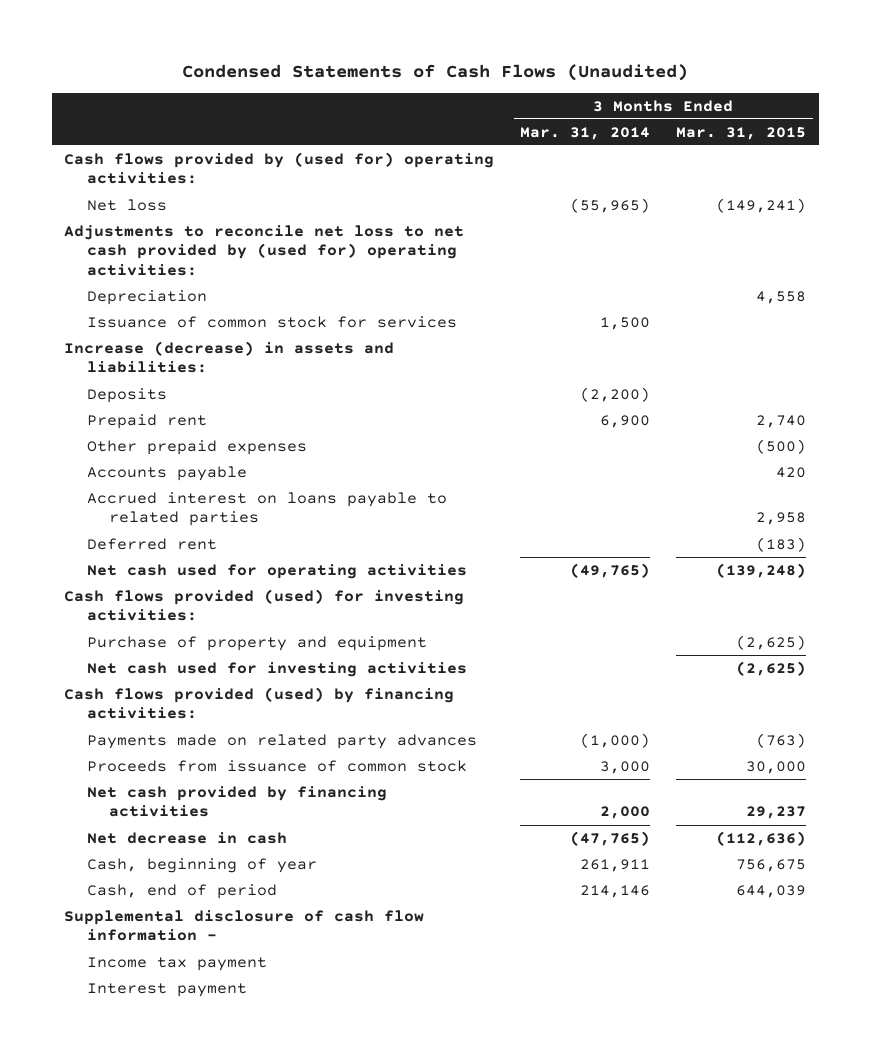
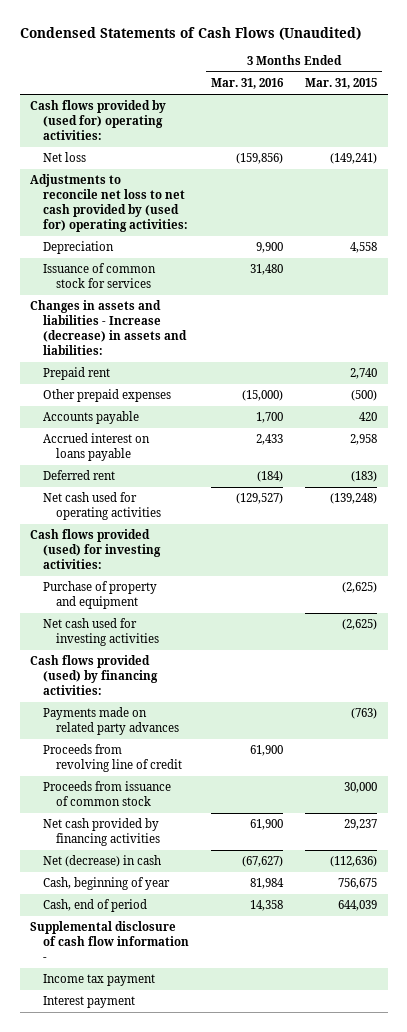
[520,126,651,140] Mar. 31, 2014 -> none
none -> [211,78,285,90] Mar. 31, 2016
[86,387,167,403] Deposits -> none
[64,340,395,374] Increase (decrease) in assets and liabilities: -> [30,300,188,355] Changes in assets and liabilities - Increase (decrease) in assets and liabilities:
[86,491,447,527] Accrued interest on loans payable to related parties -> [43,433,151,462] Accrued interest on loans payable
none -> [43,744,183,773] Proceeds from revolving line of credit
[86,831,287,844] Net decrease in cash -> [43,855,162,868] Net (decrease) in cash

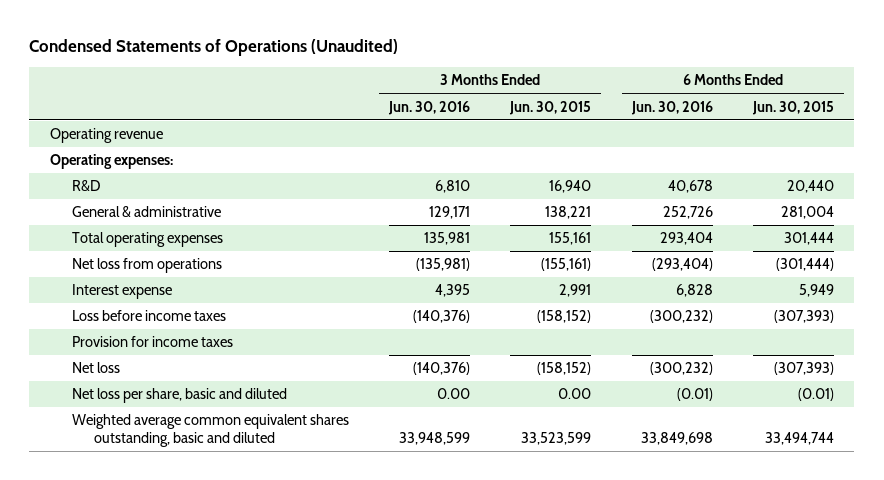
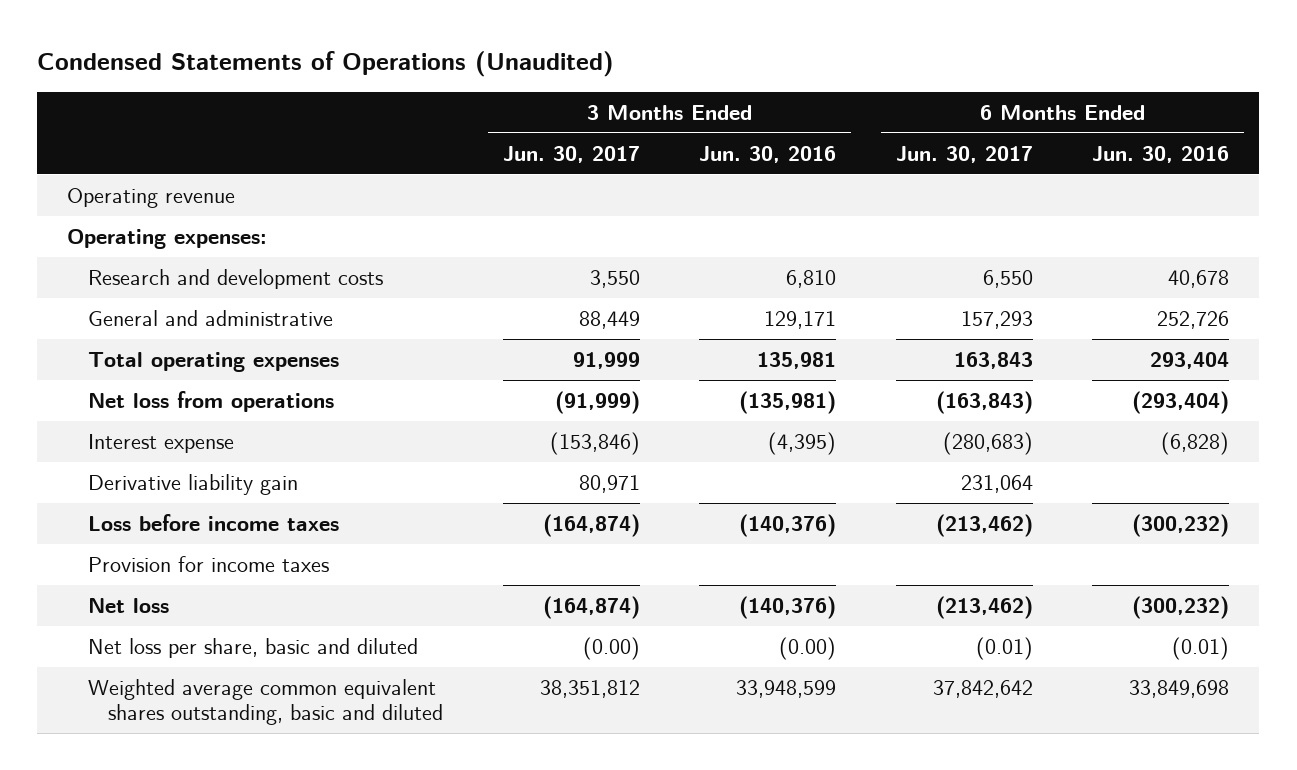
[509,100,592,115] Jun. 30, 2015 -> none
[751,100,834,115] Jun. 30, 2015 -> none
none -> [502,145,640,163] Jun. 30, 2017
none -> [895,145,1033,163] Jun. 30, 2017
[71,180,101,192] R&D -> [87,268,383,289] Research and development costs
[71,206,221,218] General & administrative -> [87,309,333,326] General and administrative
[435,284,471,298] 4,395 -> [768,431,837,455] (4,395)
[675,284,713,298] 6,828 -> [1161,431,1230,455] (6,828)
none -> [87,473,298,495] Derivative liability gain
[437,388,471,400] 0.00 -> [779,636,837,660] (0.00)

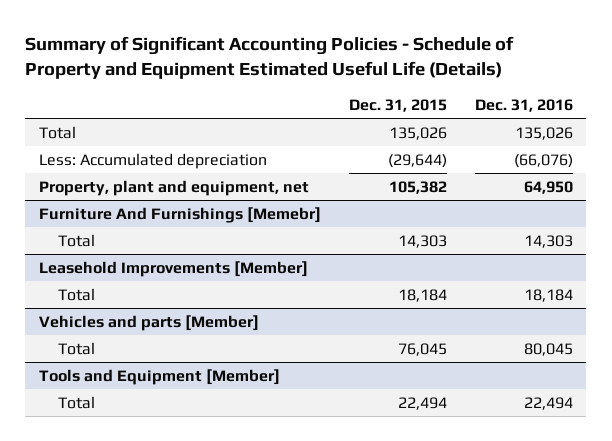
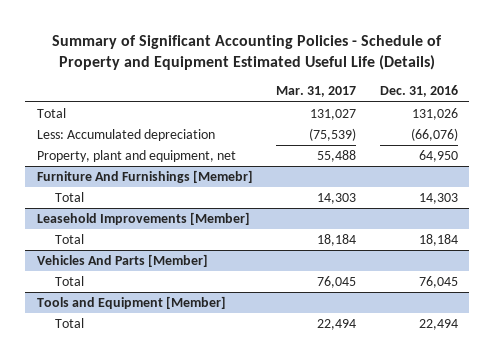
[348,98,447,112] Dec. 31, 2015 -> none
none -> [276,86,357,98] Mar. 31, 2017
[514,126,573,140] 135,026 -> [411,107,458,120] 131,026
[38,314,259,331] Vehicles and parts [Member] -> [37,253,209,267] Vehicles And Parts [Member]
[523,342,573,356] 80,045 -> [418,275,458,288] 76,045

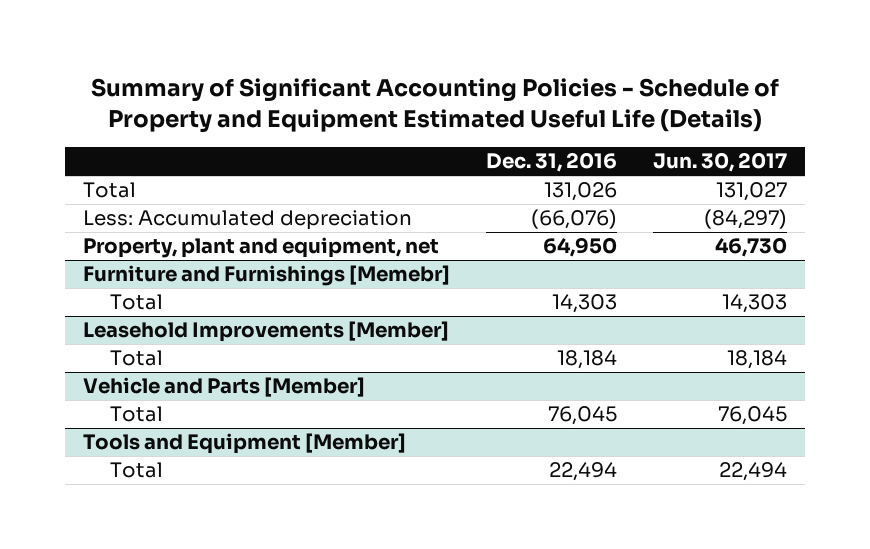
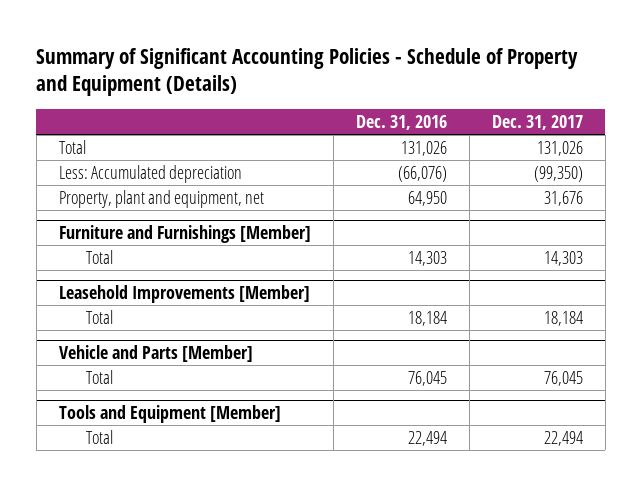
[90,78,779,133] Summary of Significant Accounting Policies - Schedule of Property and Equipment Estimated Useful Life (Details) -> [36,47,579,97] Summary of Significant Accounting Policies - Schedule of Property and Equipment (Details)
[652,152,787,173] Jun. 30, 2017 -> none
none -> [491,114,583,130] Dec. 31, 2017
[83,265,451,287] Furniture and Furnishings [Memebr] -> [58,225,311,244] Furniture and Furnishings [Member]

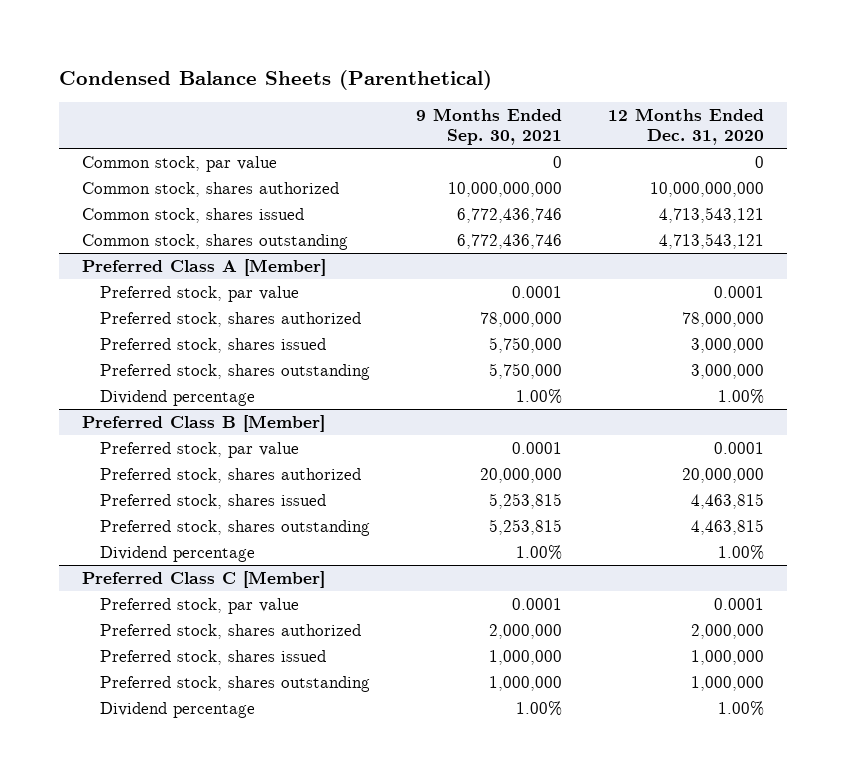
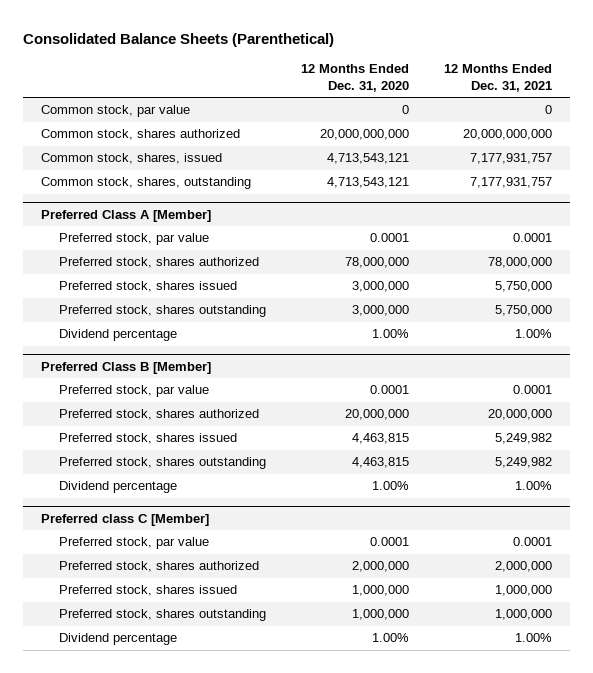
[59,70,493,91] Condensed Balance Sheets (Parenthetical) -> [23,32,335,47] Consolidated Balance Sheets (Parenthetical)
[415,107,562,146] 9 Months Ended Sep. 30, 2021 -> none
none -> [444,64,553,92] 12 Months Ended Dec. 31, 2021
[649,181,764,197] 10,000,000,000 -> [320,129,410,141] 20,000,000,000
[82,207,305,223] Common stock, shares issued -> [40,153,222,165] Common stock, shares, issued
[82,233,349,250] Common stock, shares outstanding -> [40,177,251,190] Common stock, shares, outstanding
[82,570,326,588] Preferred Class C [Member] -> [40,513,209,526] Preferred class C [Member]

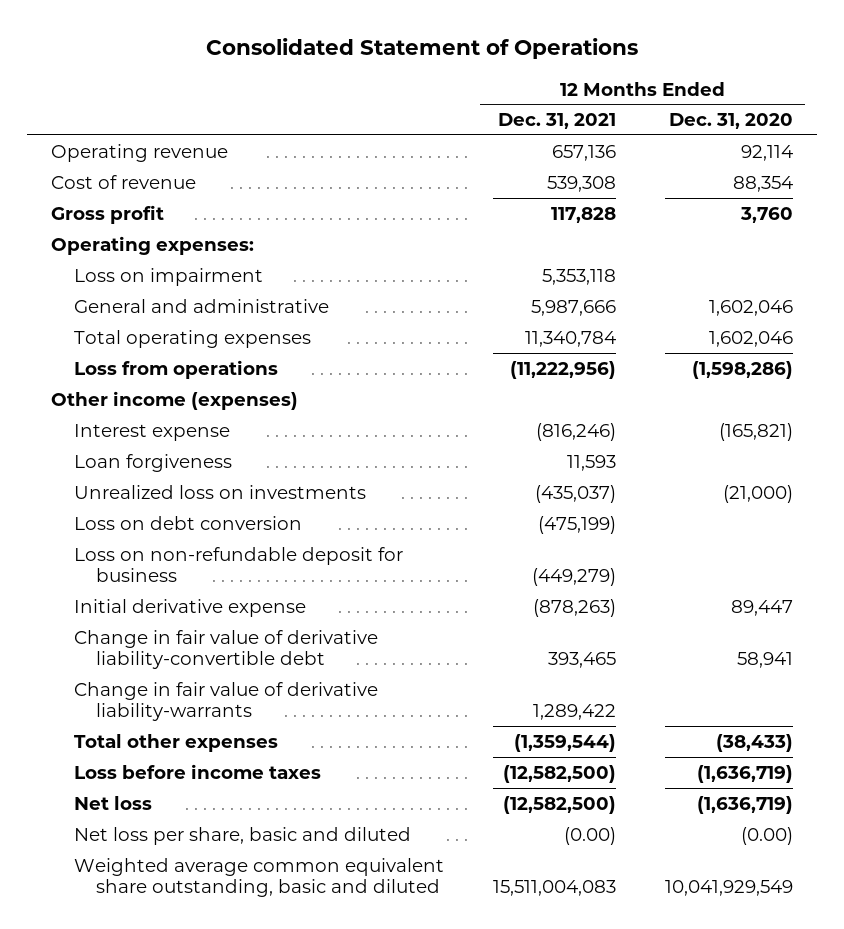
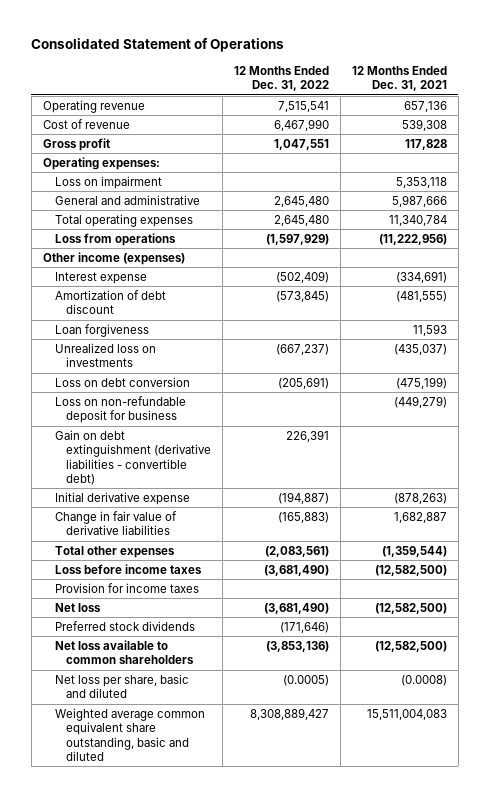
[668,113,793,130] Dec. 31, 2020 -> none
none -> [234,65,330,92] 12 Months Ended Dec. 31, 2022
[535,422,616,441] (816,246) -> [396,270,448,283] (334,691)
none -> [54,289,166,315] Amortization of debt discount
none -> [54,429,212,485] Gain on debt extinguishment (derivative liabilities - convertible debt)
[73,681,378,722] Change in fair value of derivative liability-warrants -> none
[73,629,378,670] Change in fair value of derivative liability-convertible debt -> [54,510,177,536] Change in fair value of derivative liabilities
[547,652,616,669] 393,465 -> [394,511,448,523] 1,682,887
none -> [54,582,199,593] Provision for income taxes
none -> [54,620,195,631] Preferred stock dividends
none -> [54,639,195,665] Net loss available to common shareholders
[563,826,616,845] (0.00) -> [401,674,448,686] (0.0008)

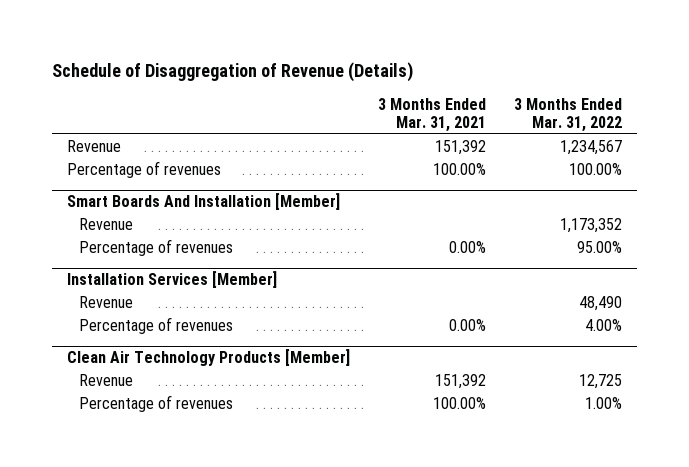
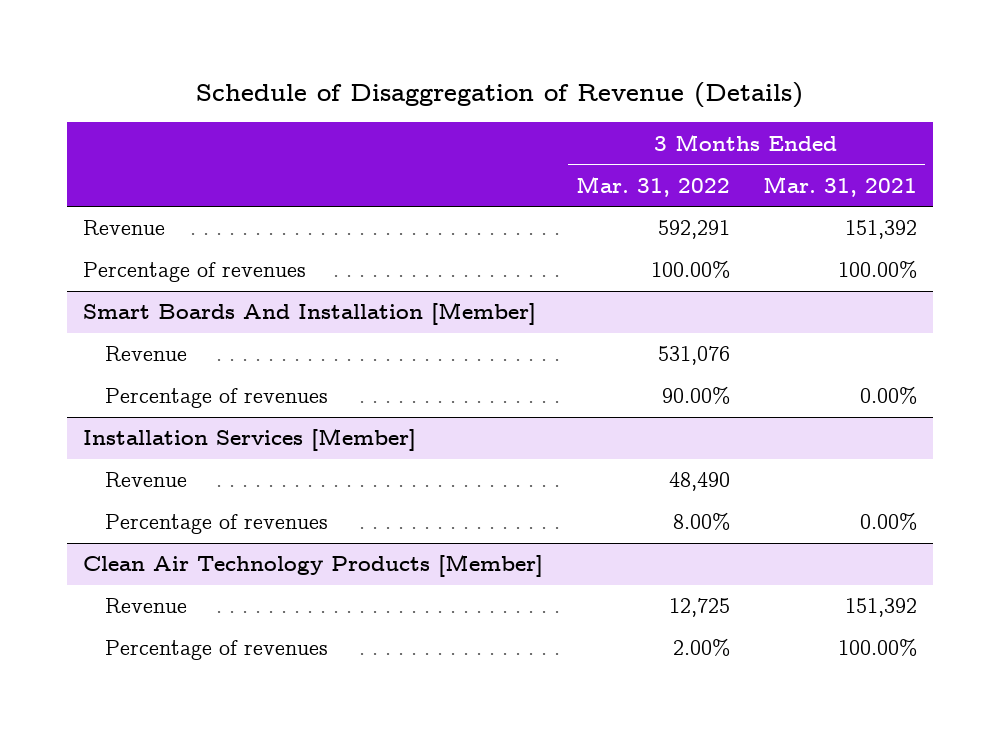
[560,140,623,156] 1,234,567 -> [657,220,730,240] 592,291
[560,218,623,234] 1,173,352 -> [657,346,730,366] 531,076
[577,241,623,254] 95.00% -> [661,386,730,405] 90.00%
[585,319,623,332] 4.00% -> [672,512,730,531] 8.00%
[585,397,623,410] 1.00% -> [672,638,730,657] 2.00%

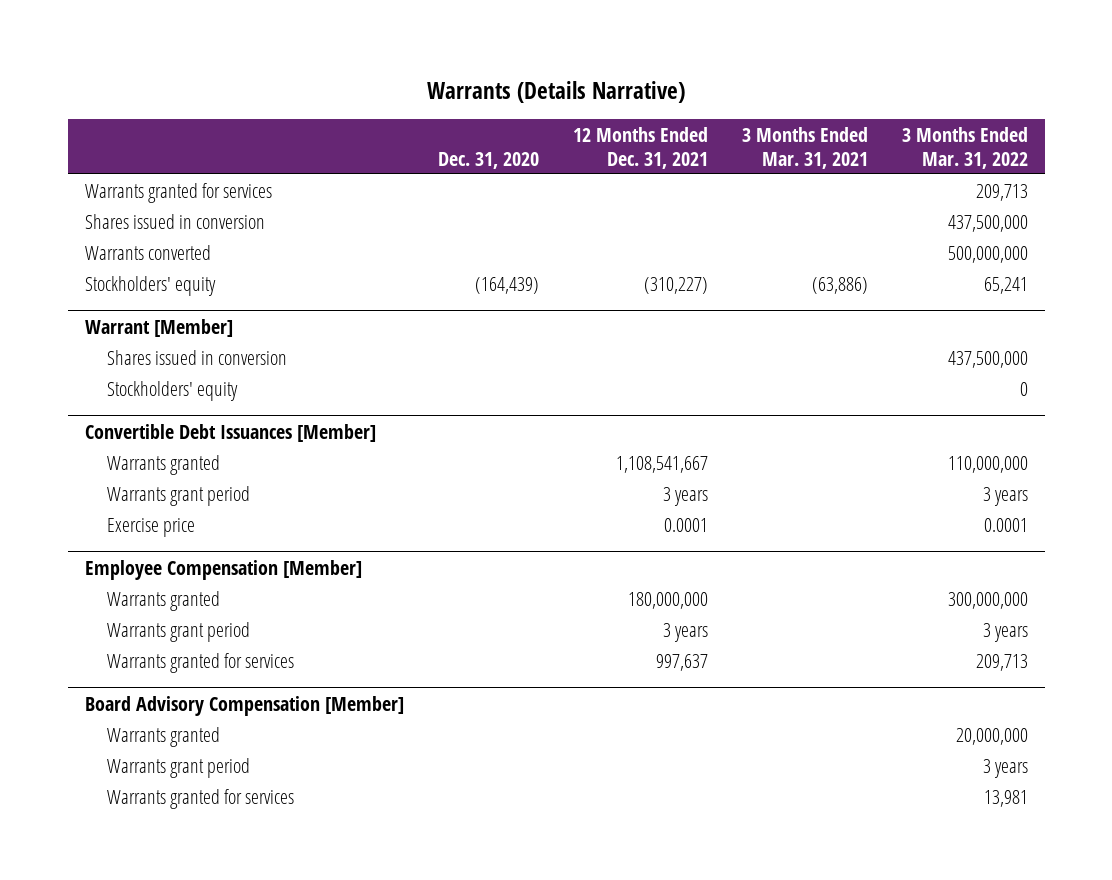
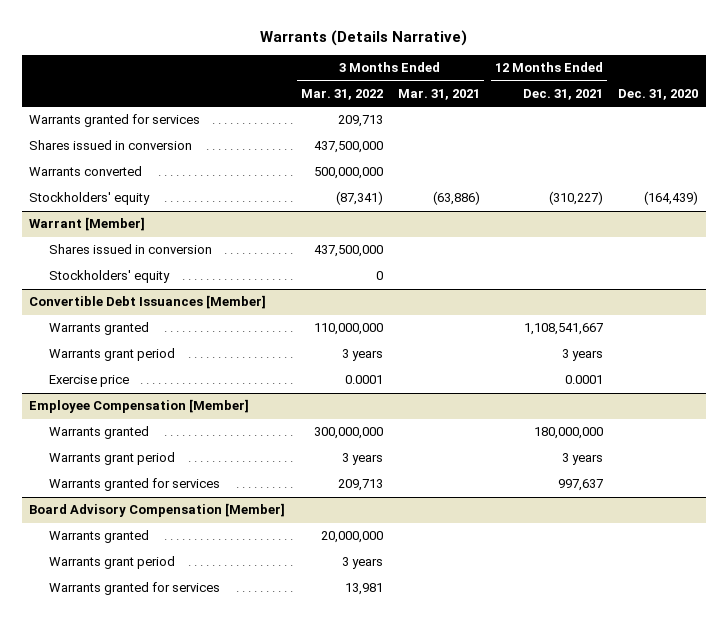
[983,276,1028,294] 65,241 -> [335,191,383,206] (87,341)

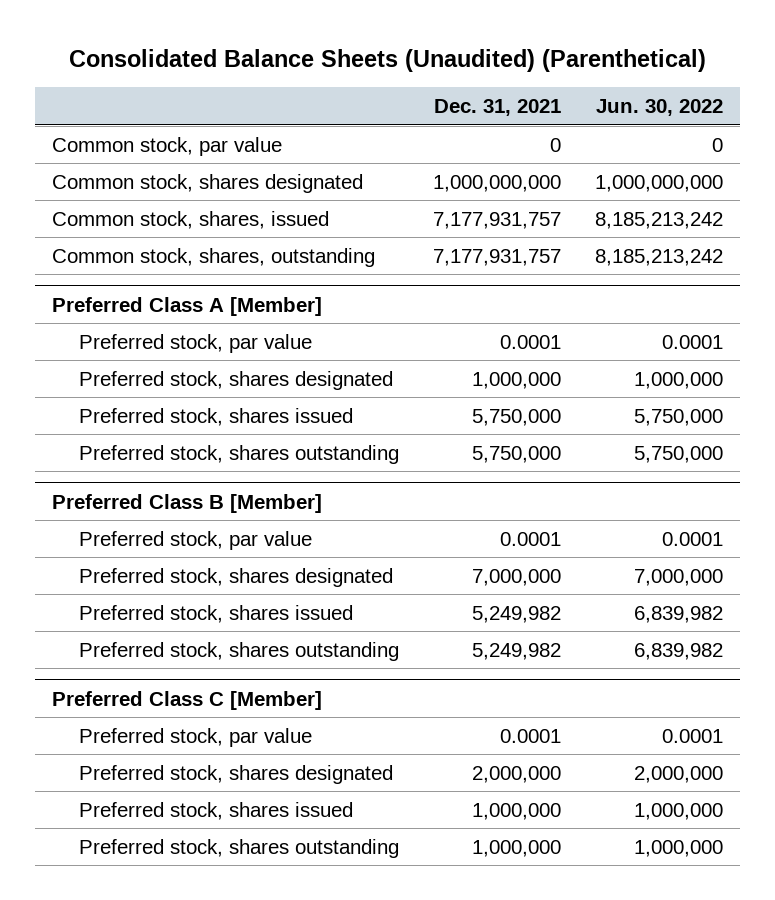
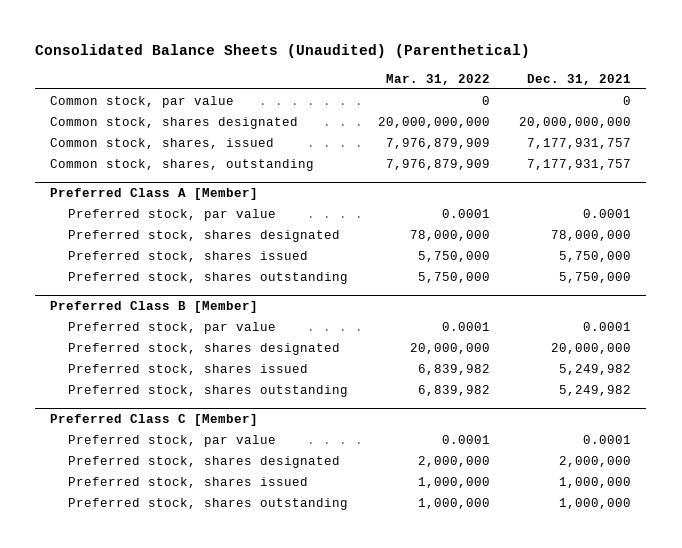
[595,99,723,117] Jun. 30, 2022 -> none
none -> [385,73,490,85] Mar. 31, 2022
[432,174,561,192] 1,000,000,000 -> [519,116,632,128] 20,000,000,000
[471,371,561,389] 1,000,000 -> [551,229,632,241] 78,000,000
[471,568,561,586] 7,000,000 -> [551,342,632,354] 20,000,000

